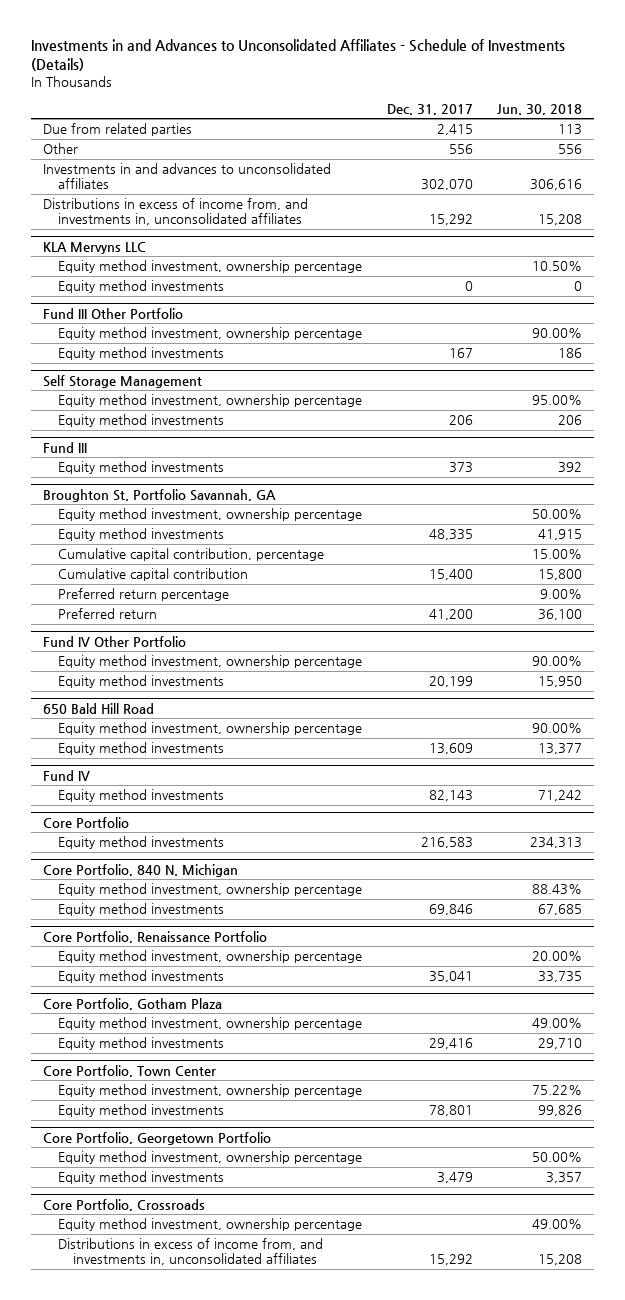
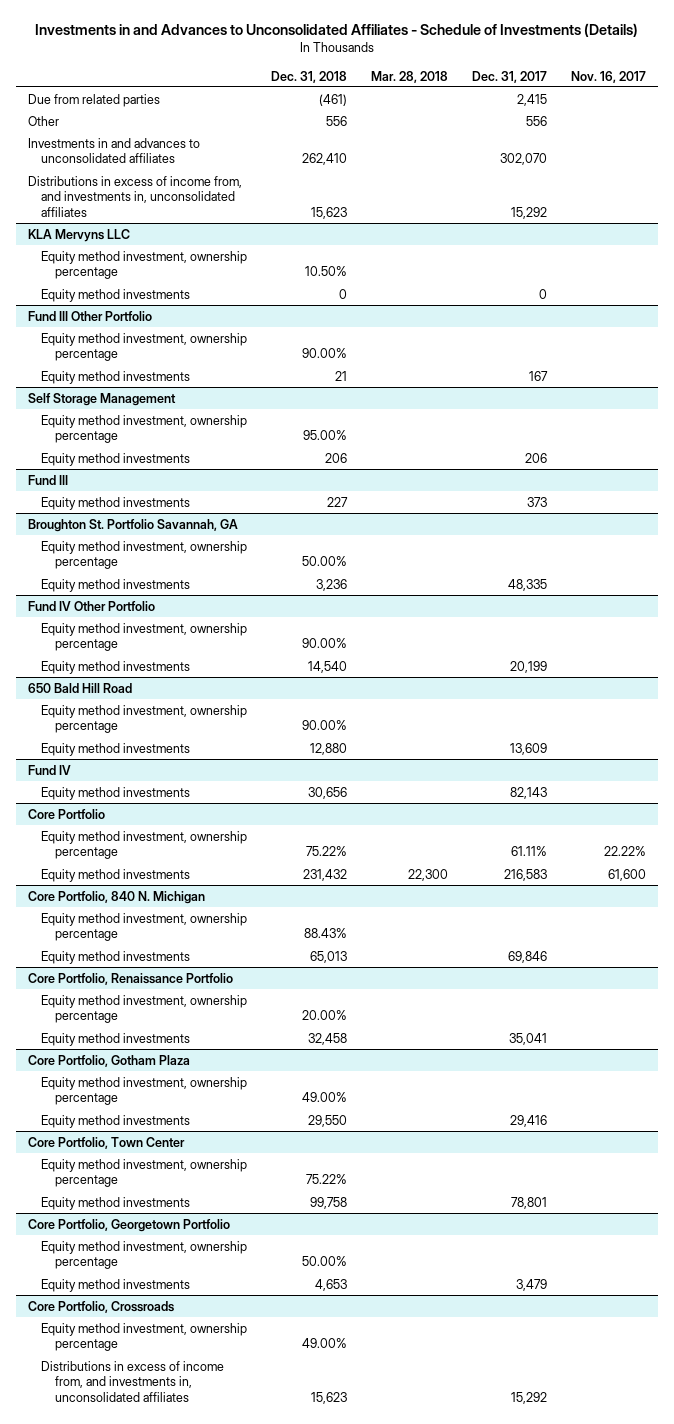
[497,103,583,115] Jun. 30, 2018 -> none
none -> [271,70,348,83] Dec. 31, 2018
none -> [371,70,449,83] Mar. 28, 2018
none -> [571,70,647,83] Nov. 16, 2017
[58,548,325,562] Cumulative capital contribution, percentage -> none
[58,568,249,582] Cumulative capital contribution -> none
[58,588,230,602] Preferred return percentage -> none
[58,608,158,620] Preferred return -> none
none -> [41,830,248,860] Equity method investment, ownership percentage

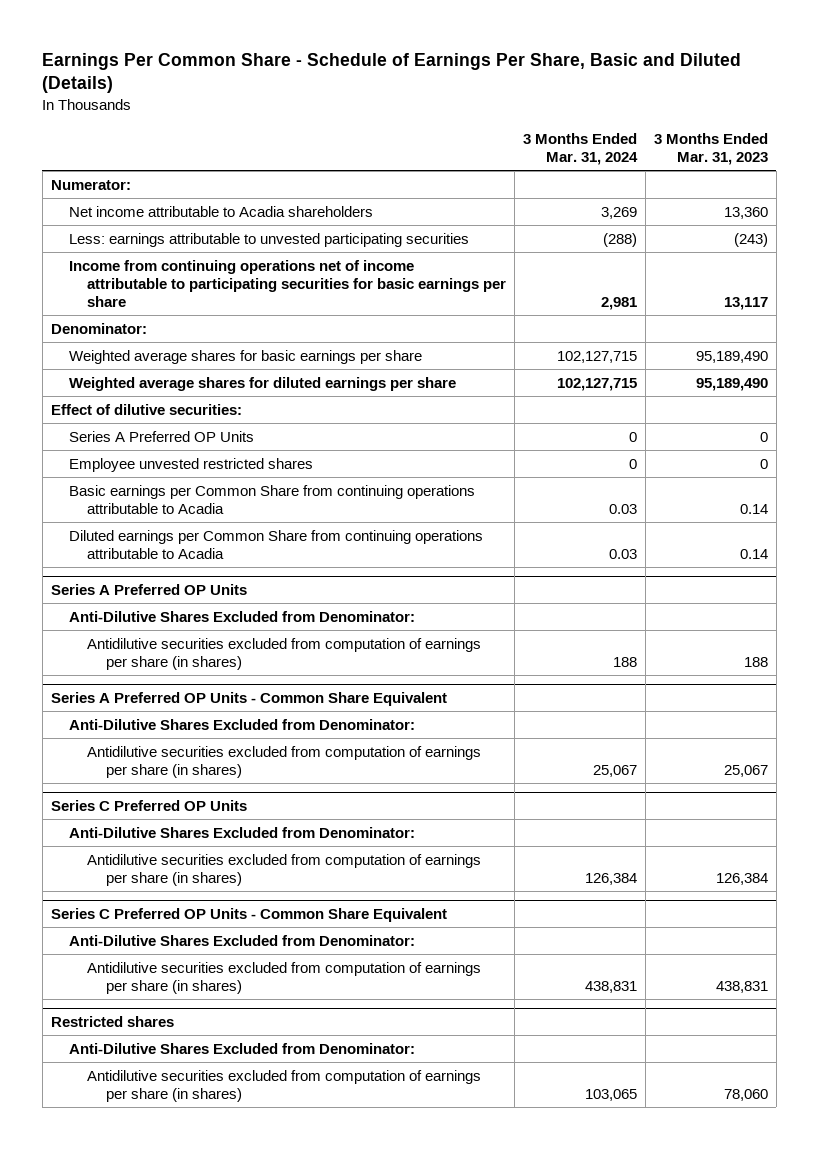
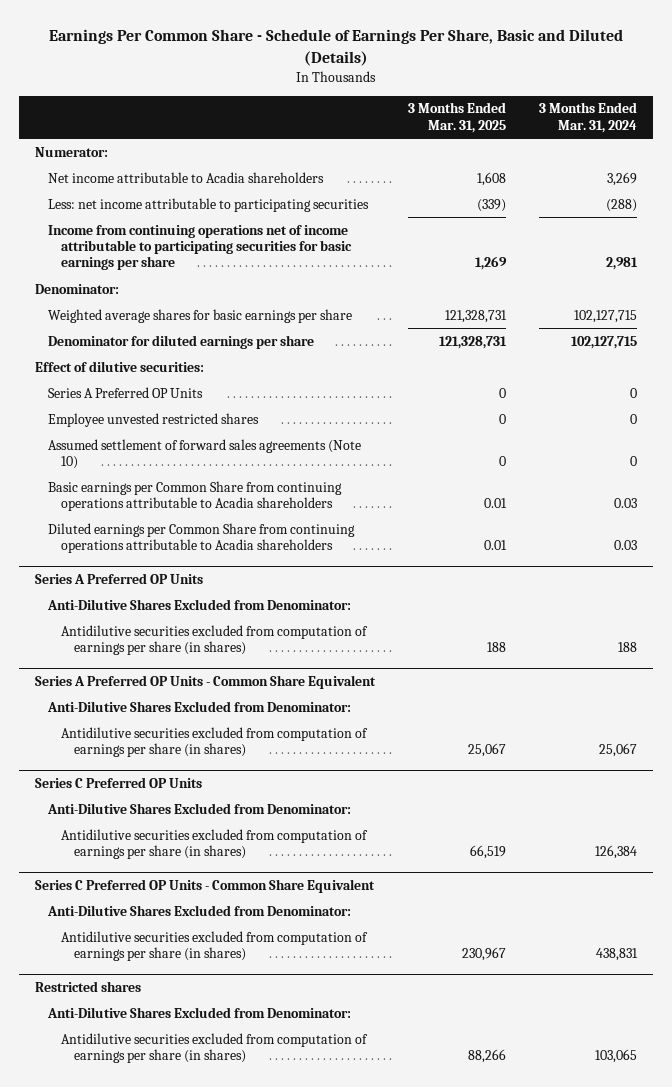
[653,132,768,165] 3 Months Ended Mar. 31, 2023 -> none
none -> [407,102,506,133] 3 Months Ended Mar. 31, 2025
[68,232,469,247] Less: earnings attributable to unvested participating securities -> [48,197,370,212] Less: net income attributable to participating securities
[68,376,456,391] Weighted average shares for diluted earnings per share -> [48,334,315,349] Denominator for diluted earnings per share
none -> [48,438,362,470] Assumed settlement of forward sales agreements (Note 10)
[68,484,475,514] Basic earnings per Common Share from continuing operations attributable to Acadia -> [48,480,343,512] Basic earnings per Common Share from continuing operations attributable to Acadia shareholders
[68,529,483,559] Diluted earnings per Common Share from continuing operations attributable to Acadia -> [48,522,356,554] Diluted earnings per Common Share from continuing operations attributable to Acadia shareholders

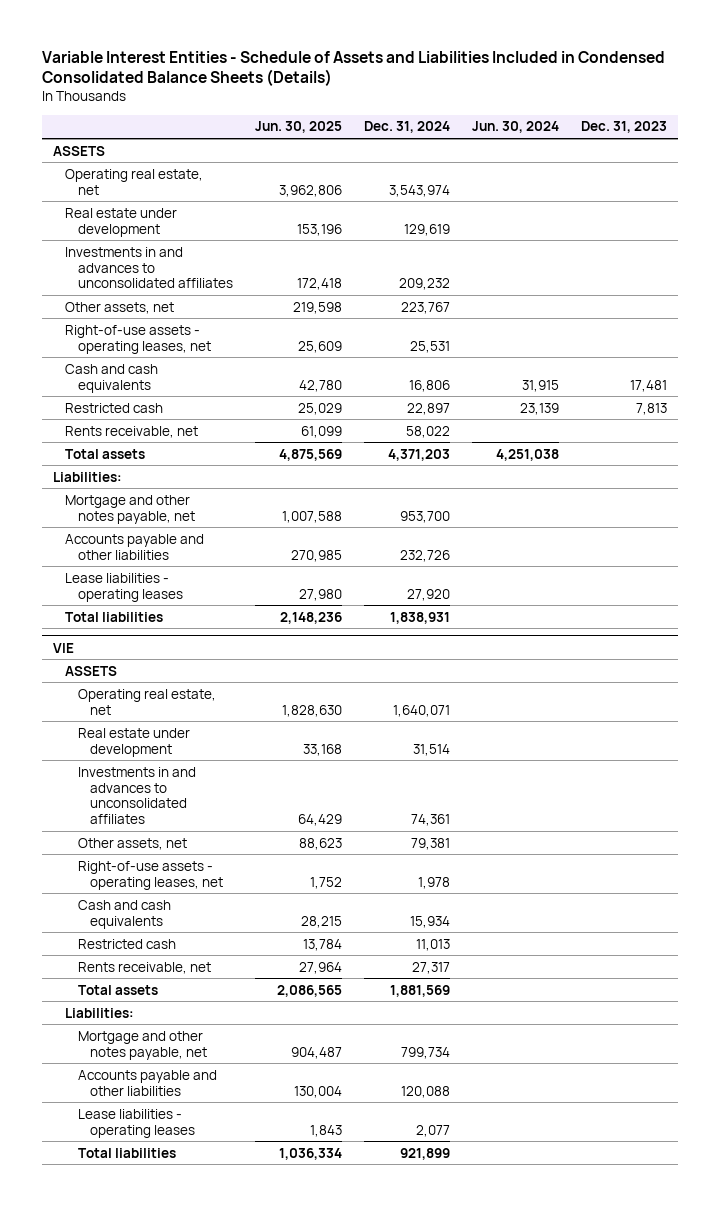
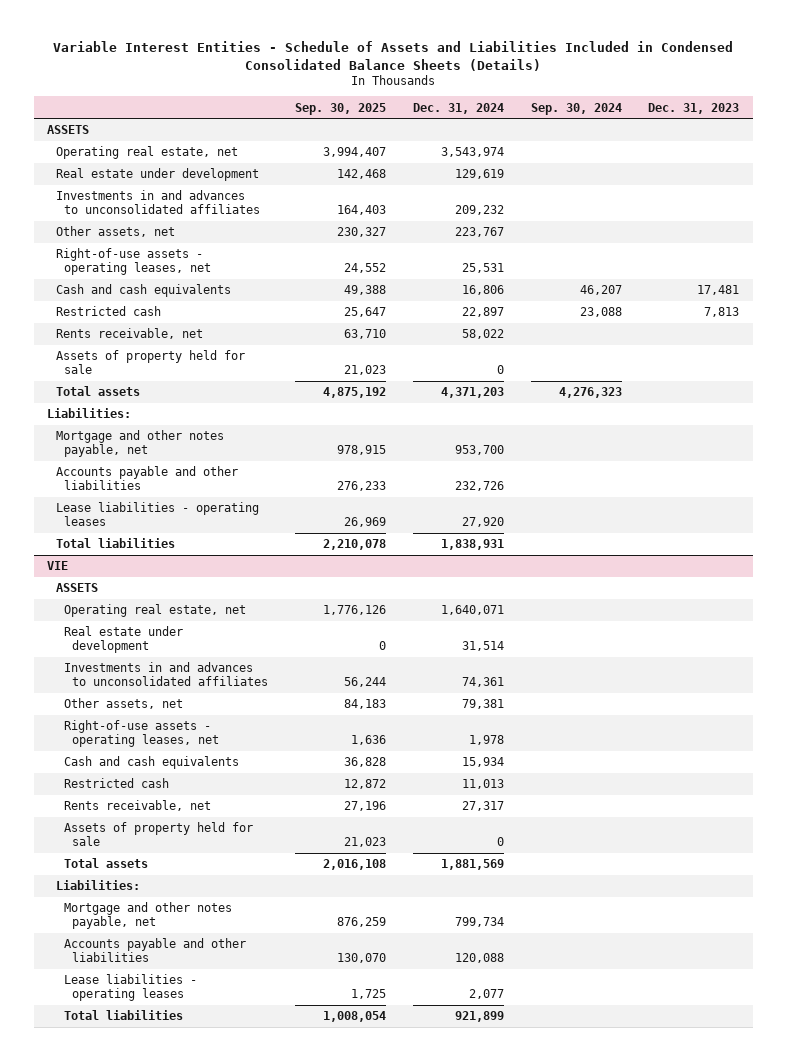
[254,121,342,134] Jun. 30, 2025 -> none
[471,121,559,134] Jun. 30, 2024 -> none
none -> [295,102,387,115] Sep. 30, 2025
none -> [530,102,622,115] Sep. 30, 2024
none -> [55,350,245,375] Assets of property held for sale
none -> [64,822,254,847] Assets of property held for sale

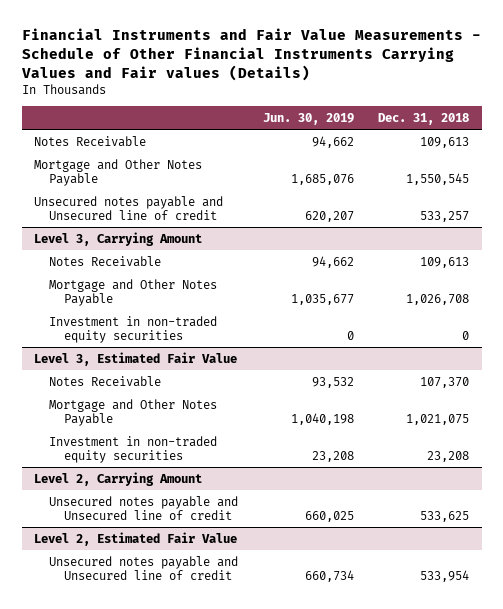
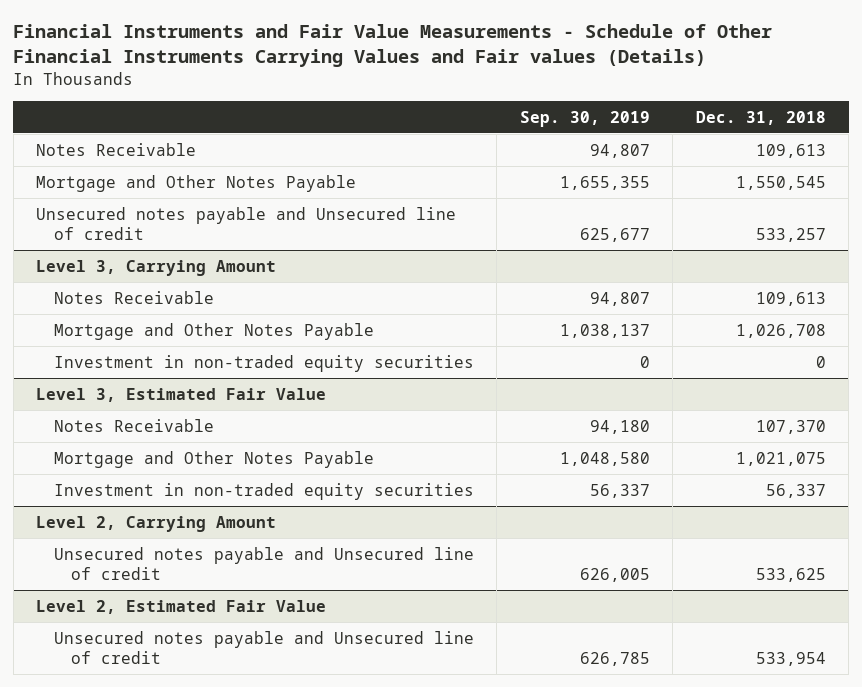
[262,112,354,125] Jun. 30, 2019 -> none
none -> [519,110,650,127] Sep. 30, 2019
[427,451,470,463] 23,208 -> [765,483,826,498] 56,337

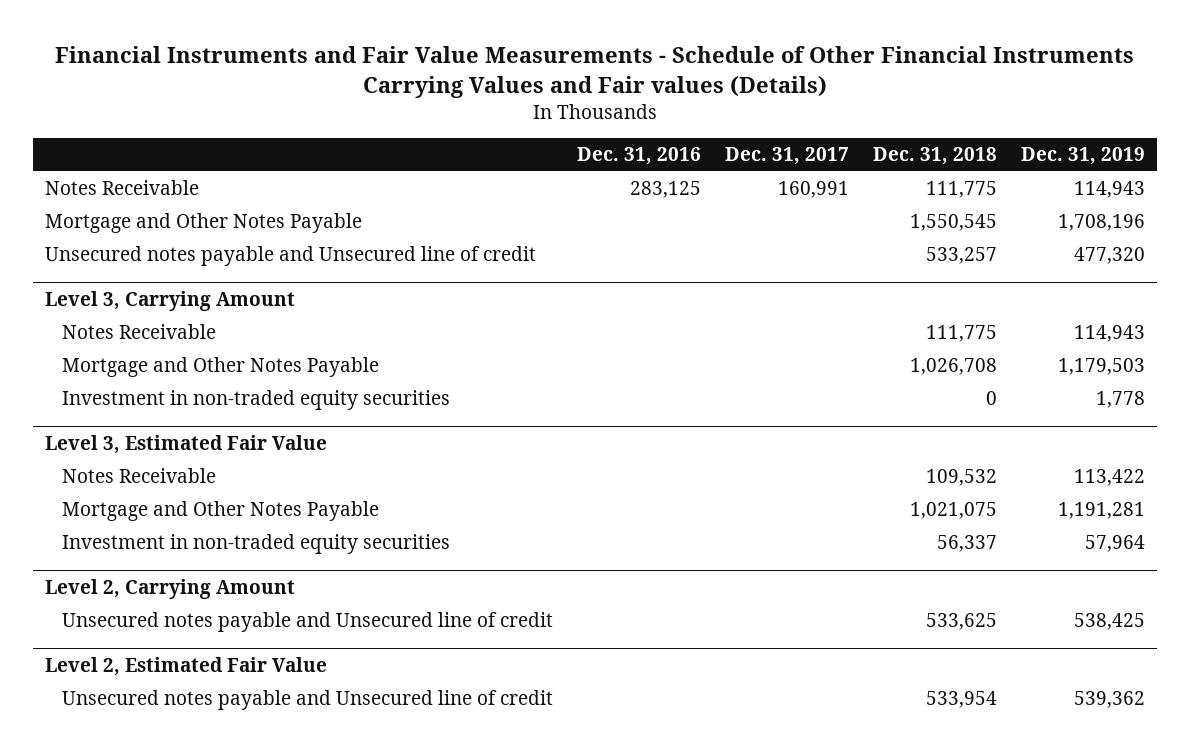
[519,110,650,127] Sep. 30, 2019 -> none
none -> [577,147,702,166] Dec. 31, 2016
none -> [725,147,850,166] Dec. 31, 2017
none -> [1021,147,1146,166] Dec. 31, 2019
[755,143,826,158] 109,613 -> [926,181,998,199] 111,775
[755,291,826,306] 109,613 -> [926,325,998,343] 111,775
[755,419,826,434] 107,370 -> [926,469,998,487] 109,532

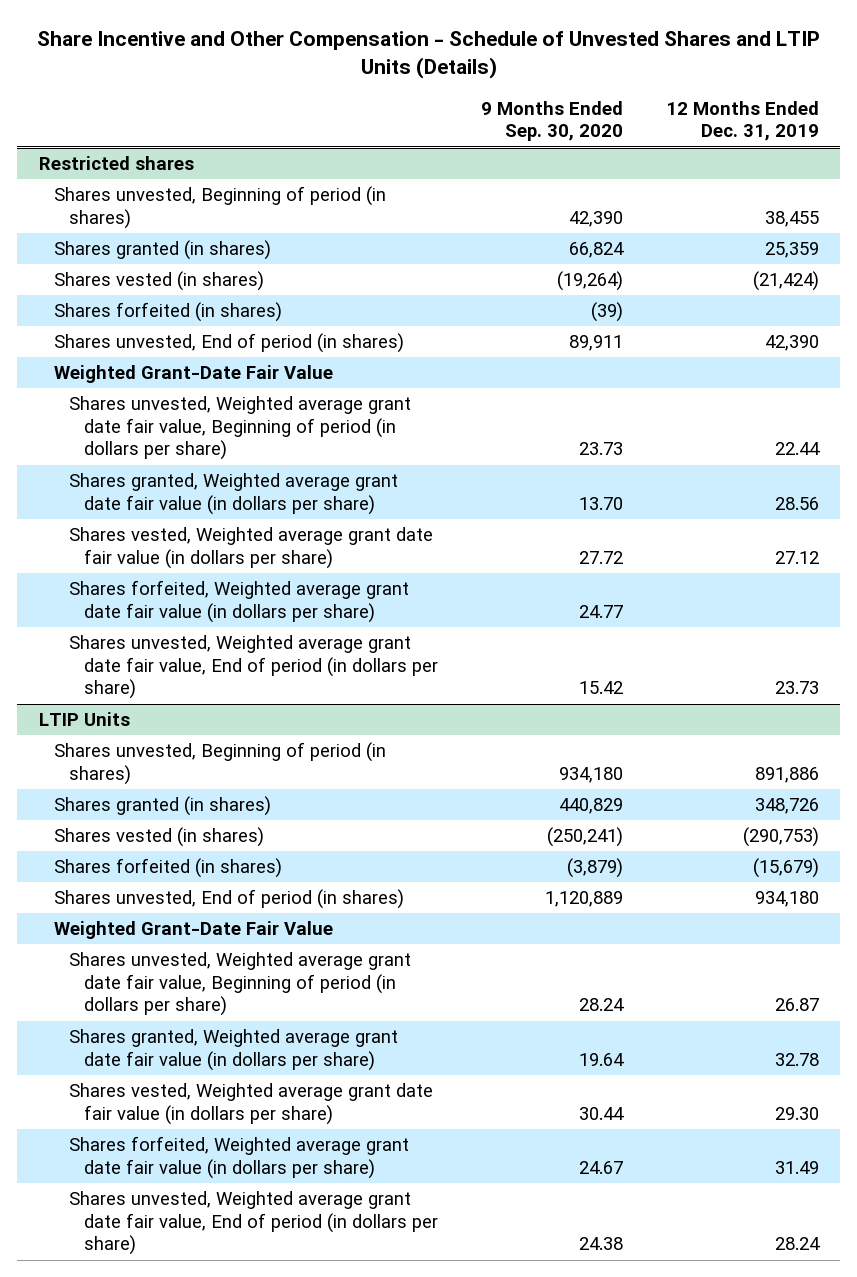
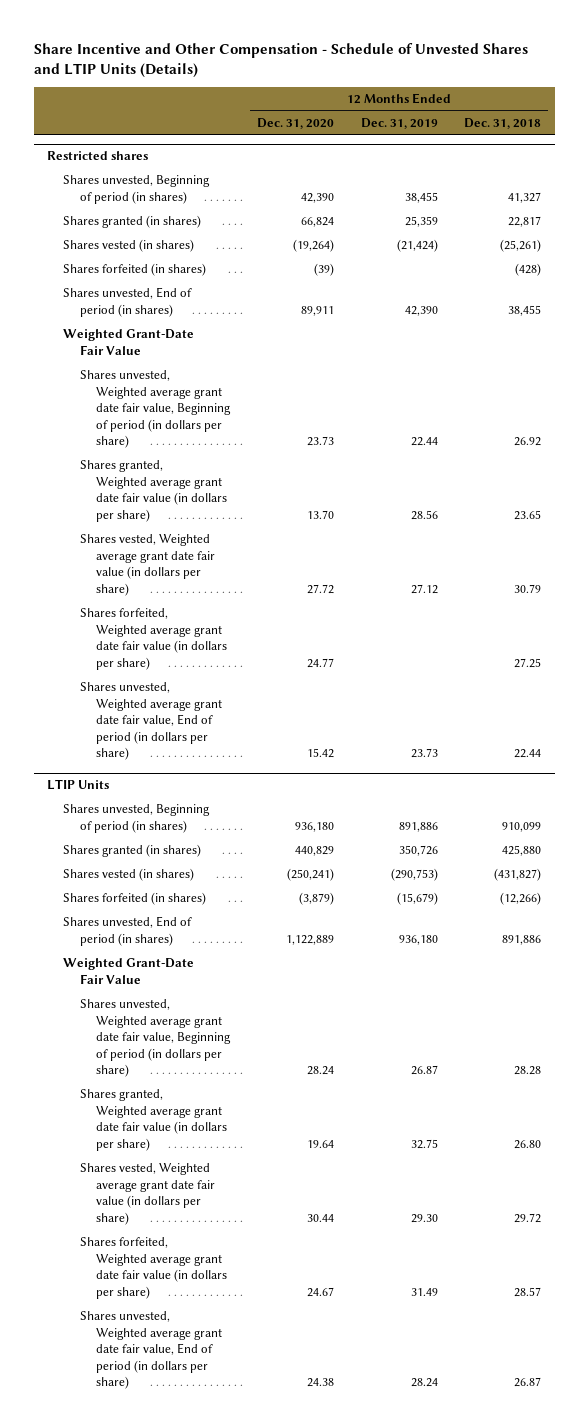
[480,100,623,142] 9 Months Ended Sep. 30, 2020 -> none
none -> [256,117,334,129] Dec. 31, 2020
none -> [464,117,542,129] Dec. 31, 2018
[754,798,819,815] 348,726 -> [398,845,438,857] 350,726
[754,891,819,908] 934,180 -> [398,934,438,945] 936,180
[774,1052,819,1066] 32.78 -> [410,1138,438,1149] 32.75

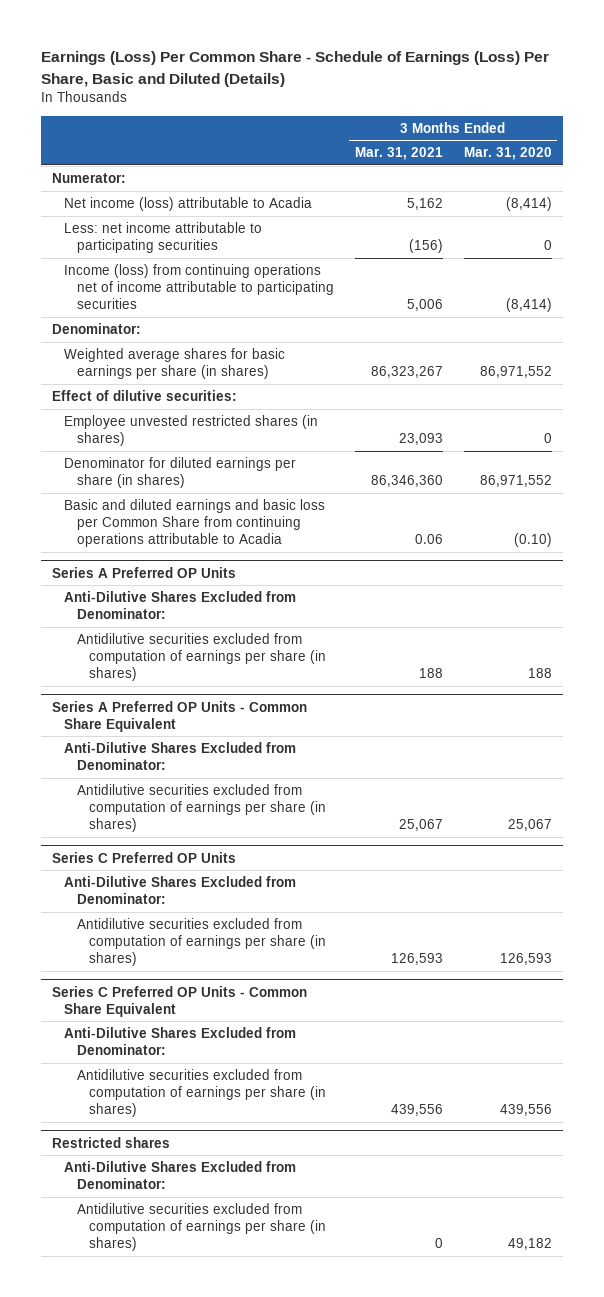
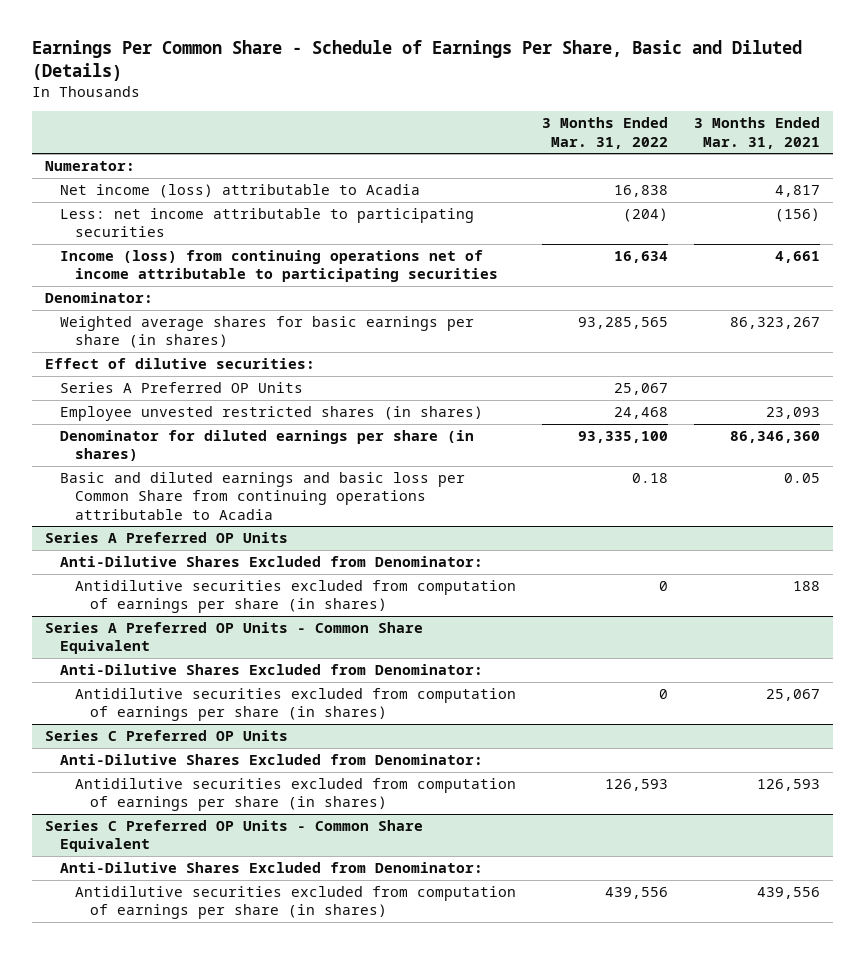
[41,51,550,87] Earnings (Loss) Per Common Share - Schedule of Earnings (Loss) Per Share, Basic and Diluted (Details) -> [31,40,802,82] Earnings Per Common Share - Schedule of Earnings Per Share, Basic and Diluted (Details)
[464,147,553,161] Mar. 31, 2020 -> none
none -> [542,117,669,149] 3 Months Ended Mar. 31, 2022
[406,197,443,210] 5,162 -> [775,185,821,198] 4,817
[406,299,443,312] 5,006 -> [775,251,821,264] 4,661
none -> [59,382,303,394] Series A Preferred OP Units
[414,534,443,545] 0.06 -> [784,473,821,484] 0.05
[51,1136,170,1148] Restricted shares -> none
[64,1160,297,1190] Anti-Dilutive Shares Excluded from Denominator: -> none
[76,1202,326,1252] Antidilutive securities excluded from computation of earnings per share (in shares) -> none

